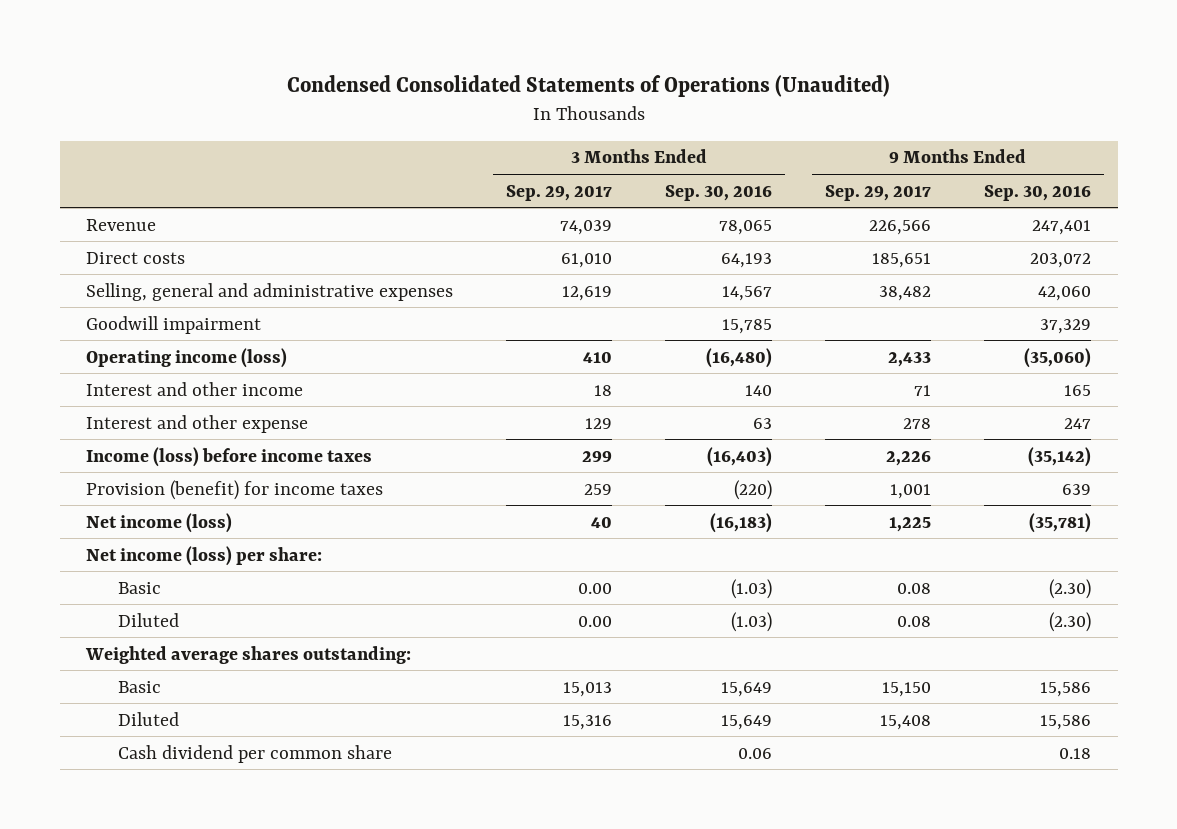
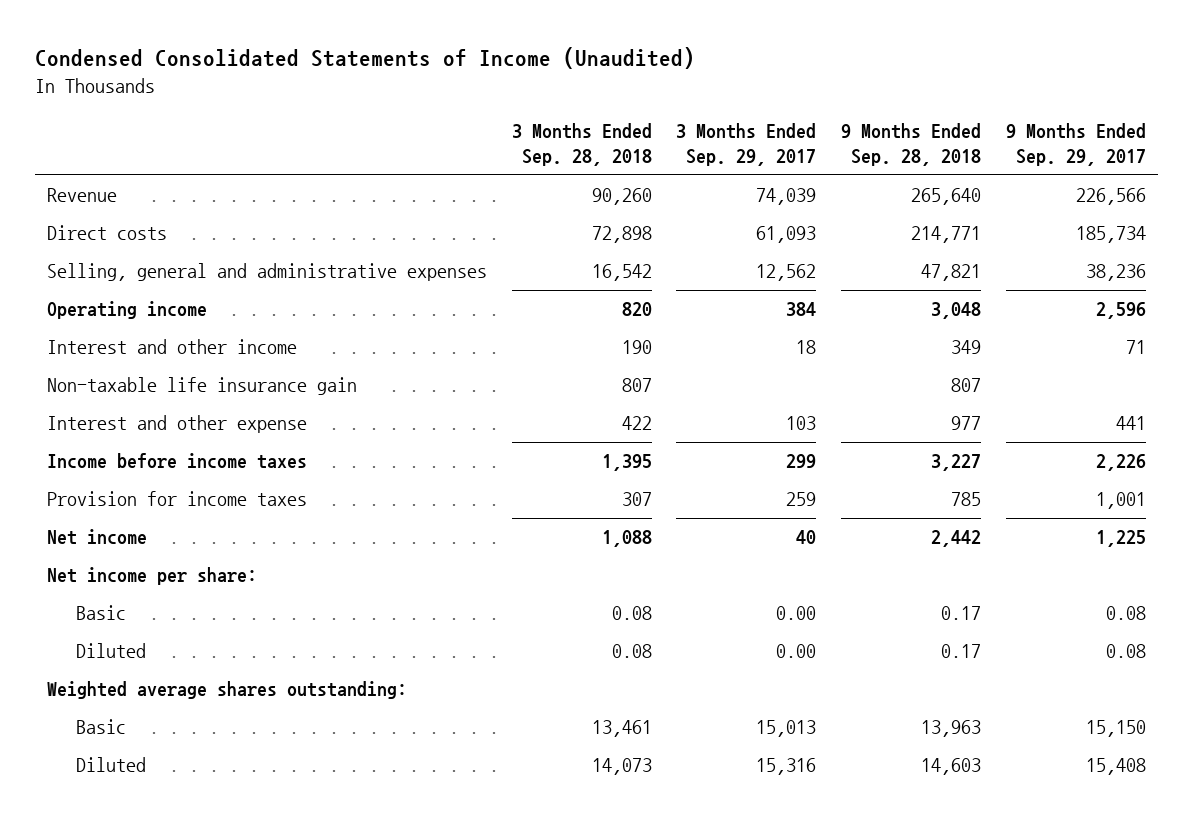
[286,75,890,98] Condensed Consolidated Statements of Operations (Unaudited) -> [34,47,695,70] Condensed Consolidated Statements of Income (Unaudited)
[665,184,773,201] Sep. 30, 2016 -> none
[984,184,1092,201] Sep. 30, 2016 -> none
none -> [511,123,652,167] 3 Months Ended Sep. 28, 2018
none -> [841,123,982,167] 9 Months Ended Sep. 28, 2018
[86,315,262,334] Goodwill impairment -> none
[561,252,613,268] 61,010 -> [756,226,817,244] 61,093
[872,252,932,268] 185,651 -> [1075,226,1146,244] 185,734
[562,285,613,301] 12,619 -> [756,264,817,282] 12,562
[879,285,932,301] 38,482 -> [1085,264,1146,282] 38,236
[86,347,288,368] Operating income (loss) -> [47,301,208,320] Operating income
[583,351,613,363] 410 -> [786,302,817,317] 384
[888,351,932,367] 2,433 -> [1095,302,1146,320] 2,596
none -> [47,377,358,396] Non-taxable life insurance gain
[585,417,613,429] 129 -> [786,416,817,431] 103
[903,417,932,429] 278 -> [1115,416,1146,431] 441
[86,446,373,467] Income (loss) before income taxes -> [47,453,308,470] Income before income taxes
[86,479,384,500] Provision (benefit) for income taxes -> [47,491,308,507] Provision for income taxes
[86,512,233,533] Net income (loss) -> [47,529,148,546] Net income
[86,545,323,566] Net income (loss) per share: -> [47,567,258,586] Net income per share:
[118,744,393,763] Cash dividend per common share -> none

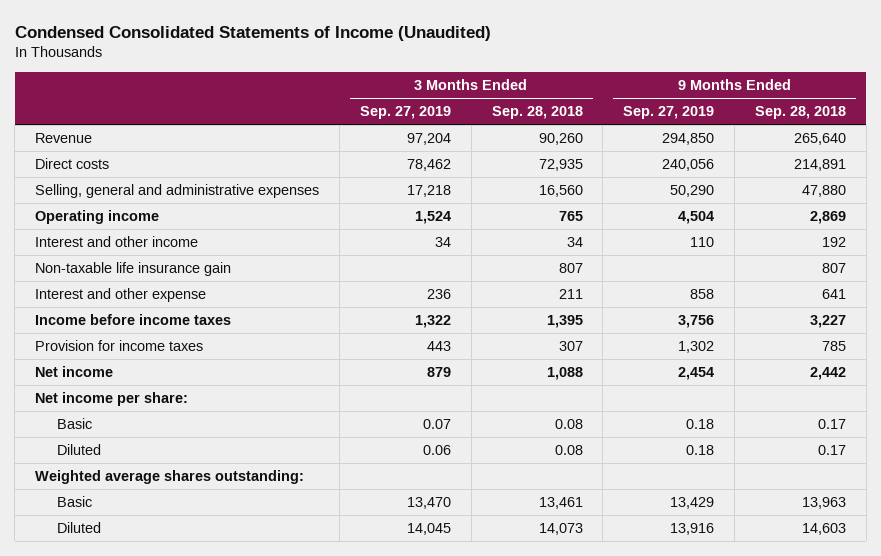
[676,123,817,167] 3 Months Ended Sep. 29, 2017 -> none
[1005,123,1146,167] 9 Months Ended Sep. 29, 2017 -> none
none -> [359,106,451,120] Sep. 27, 2019
none -> [623,106,715,120] Sep. 27, 2019
[591,226,652,244] 72,898 -> [538,159,583,172] 72,935
[911,226,982,244] 214,771 -> [793,159,846,172] 214,891
[591,264,652,282] 16,542 -> [538,185,583,198] 16,560
[921,264,982,282] 47,821 -> [801,185,846,198] 47,880
[621,302,652,317] 820 -> [558,211,583,222] 765
[931,302,982,320] 3,048 -> [809,211,846,225] 2,869
[621,340,652,355] 190 -> [566,237,583,248] 34
[951,340,982,355] 349 -> [821,237,846,248] 192
[621,416,652,431] 422 -> [558,289,583,300] 211
[951,416,982,431] 977 -> [821,289,846,300] 641

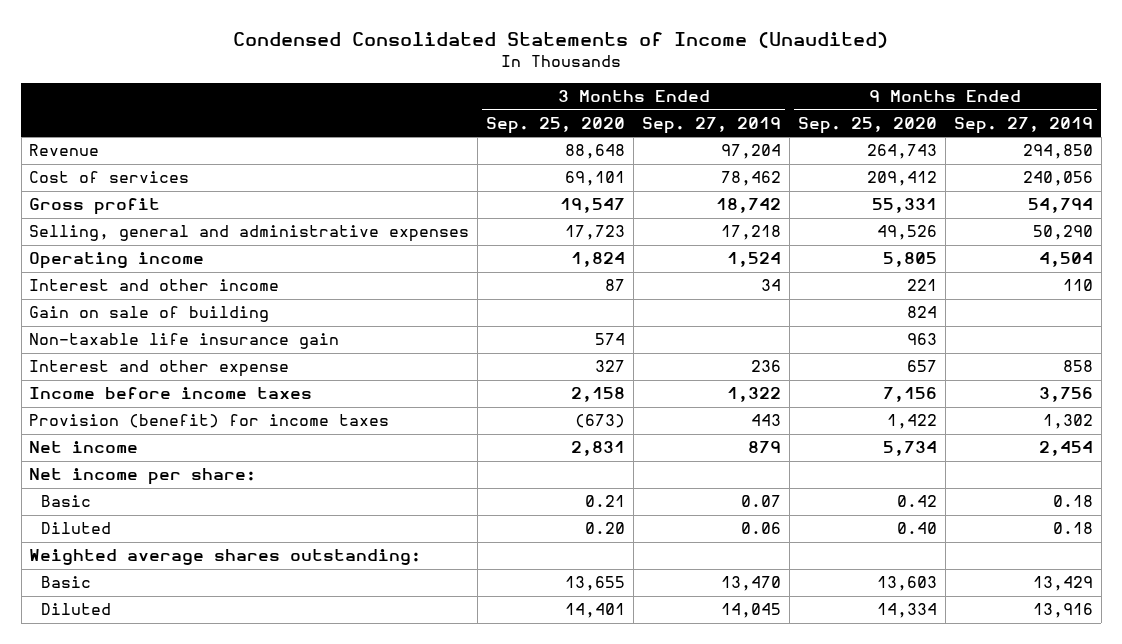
[491,106,583,120] Sep. 28, 2018 -> none
[754,106,846,120] Sep. 28, 2018 -> none
none -> [486,116,626,134] Sep. 25, 2020
none -> [797,116,937,134] Sep. 25, 2020
[35,158,110,170] Direct costs -> [29,171,190,184] Cost of services
none -> [29,198,161,216] Gross profit
none -> [29,306,270,323] Gain on sale of building
[35,340,204,352] Provision for income taxes -> [29,414,390,429] Provision (benefit) for income taxes

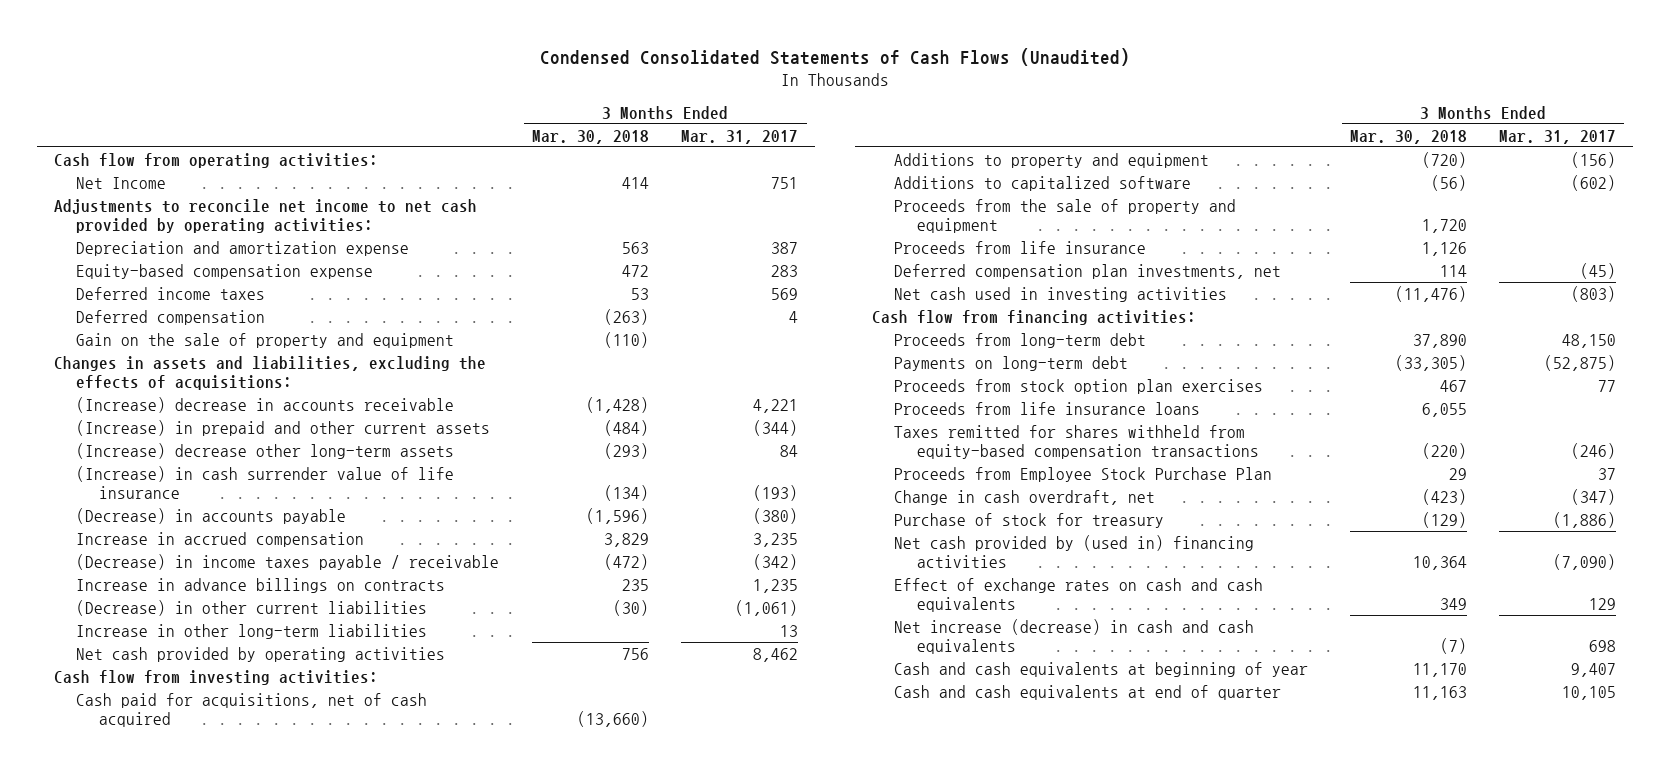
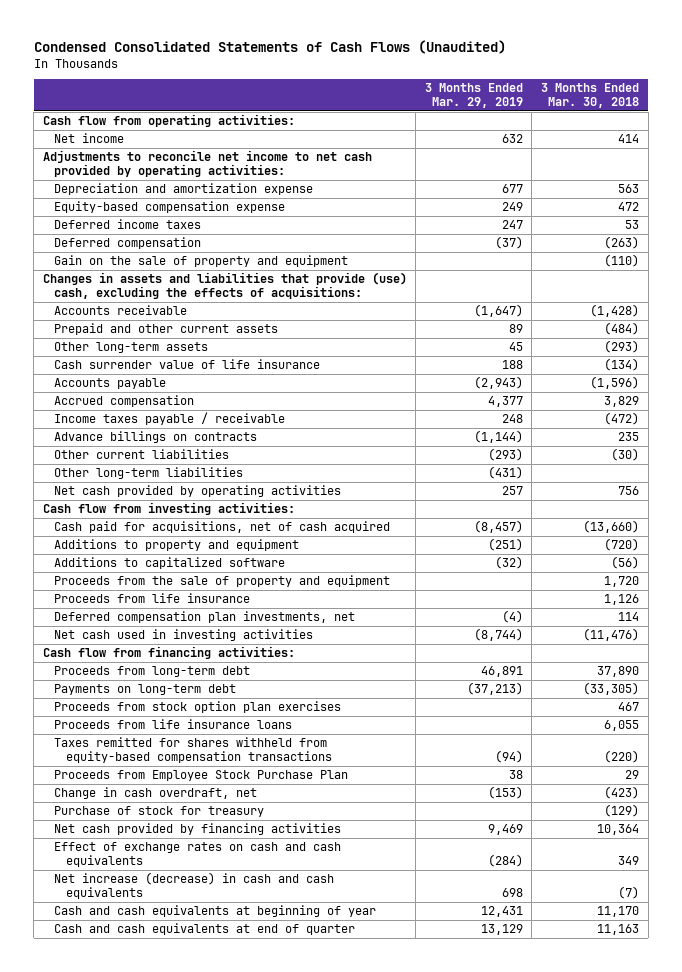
[681,129,799,144] Mar. 31, 2017 -> none
none -> [424,83,523,108] 3 Months Ended Mar. 29, 2019
[76,176,167,189] Net Income -> [54,133,125,144] Net income
[53,355,486,390] Changes in assets and liabilities, excluding the effects of acquisitions: -> [42,272,407,299] Changes in assets and liabilities that provide (use) cash, excluding the effects of acquisitions:
[76,396,455,413] (Increase) decrease in accounts receivable -> [54,305,188,316] Accounts receivable
[76,419,491,436] (Increase) in prepaid and other current assets -> [54,323,279,336] Prepaid and other current assets
[76,442,455,459] (Increase) decrease other long-term assets -> [54,342,209,354] Other long-term assets
[76,465,455,499] (Increase) in cash surrender value of life insurance -> [54,359,321,370] Cash surrender value of life insurance
[76,507,347,524] (Decrease) in accounts payable -> [54,378,167,390] Accounts payable
[76,531,365,547] Increase in accrued compensation -> [54,395,195,408] Accrued compensation
[76,553,500,570] (Decrease) in income taxes payable / receivable -> [54,412,286,426] Income taxes payable / receivable
[76,577,446,593] Increase in advance billings on contracts -> [54,431,258,444] Advance billings on contracts
[76,599,428,616] (Decrease) in other current liabilities -> [54,449,230,460] Other current liabilities
[76,623,428,639] Increase in other long-term liabilities -> [54,467,244,480] Other long-term liabilities
[894,534,1255,568] Net cash provided by (used in) financing activities -> [54,823,342,836] Net cash provided by financing activities

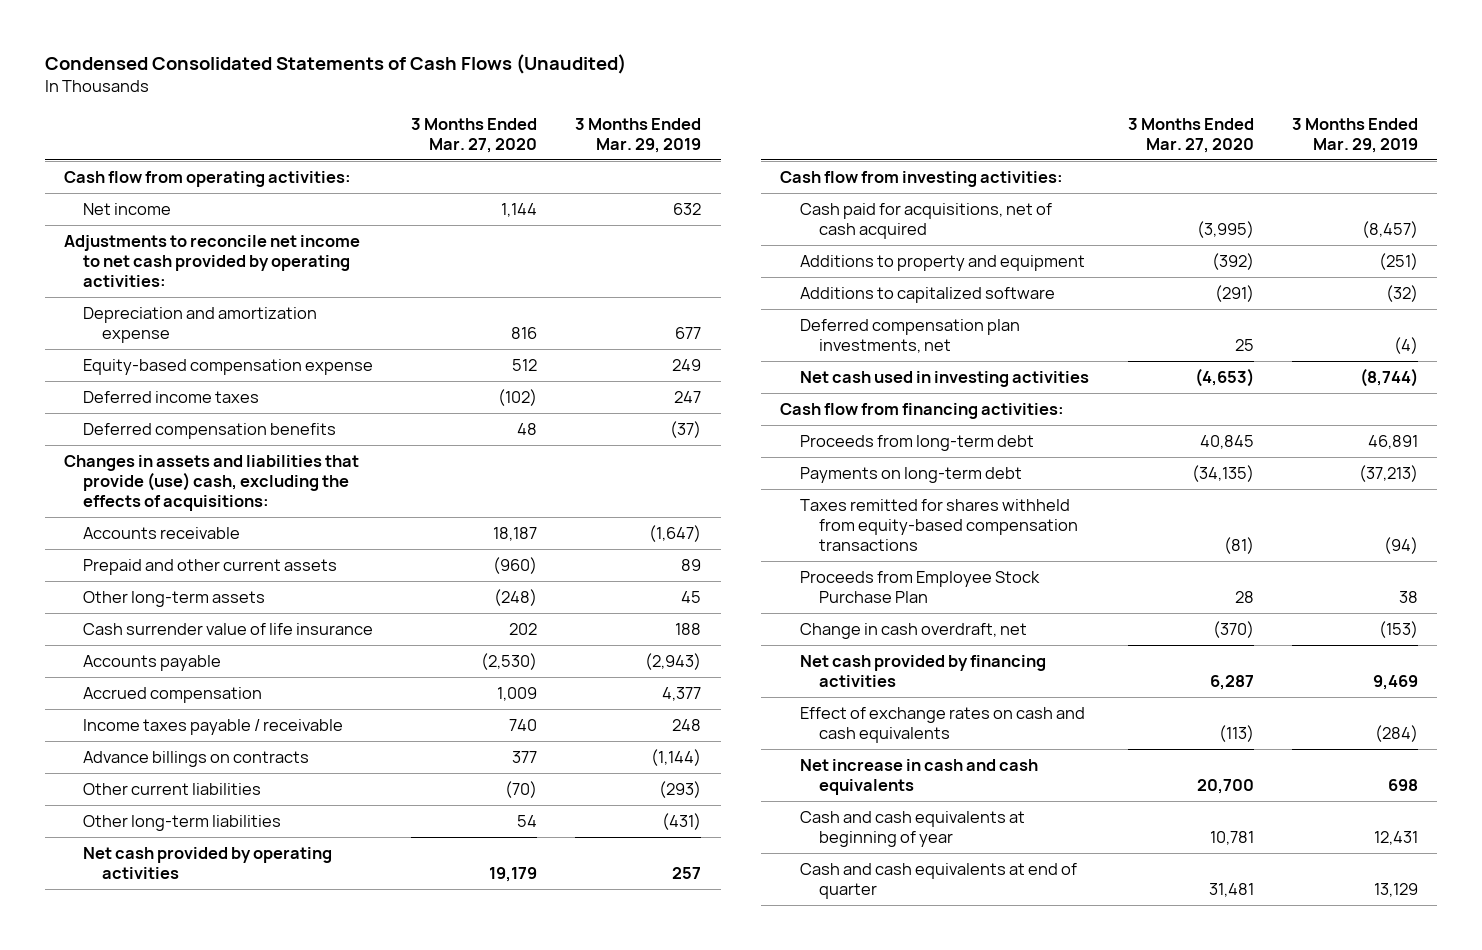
[541,83,640,108] 3 Months Ended Mar. 30, 2018 -> none
none -> [411,117,538,153] 3 Months Ended Mar. 27, 2020
[54,255,349,268] Gain on the sale of property and equipment -> none
[54,237,202,250] Deferred compensation -> [82,422,336,439] Deferred compensation benefits
[54,575,391,588] Proceeds from the sale of property and equipment -> none
[54,593,251,604] Proceeds from life insurance -> none
[54,701,342,714] Proceeds from stock option plan exercises -> none
[54,719,293,730] Proceeds from life insurance loans -> none
[54,806,265,818] Purchase of stock for treasury -> none
[54,872,335,899] Net increase (decrease) in cash and cash equivalents -> [799,758,1038,795] Net increase in cash and cash equivalents

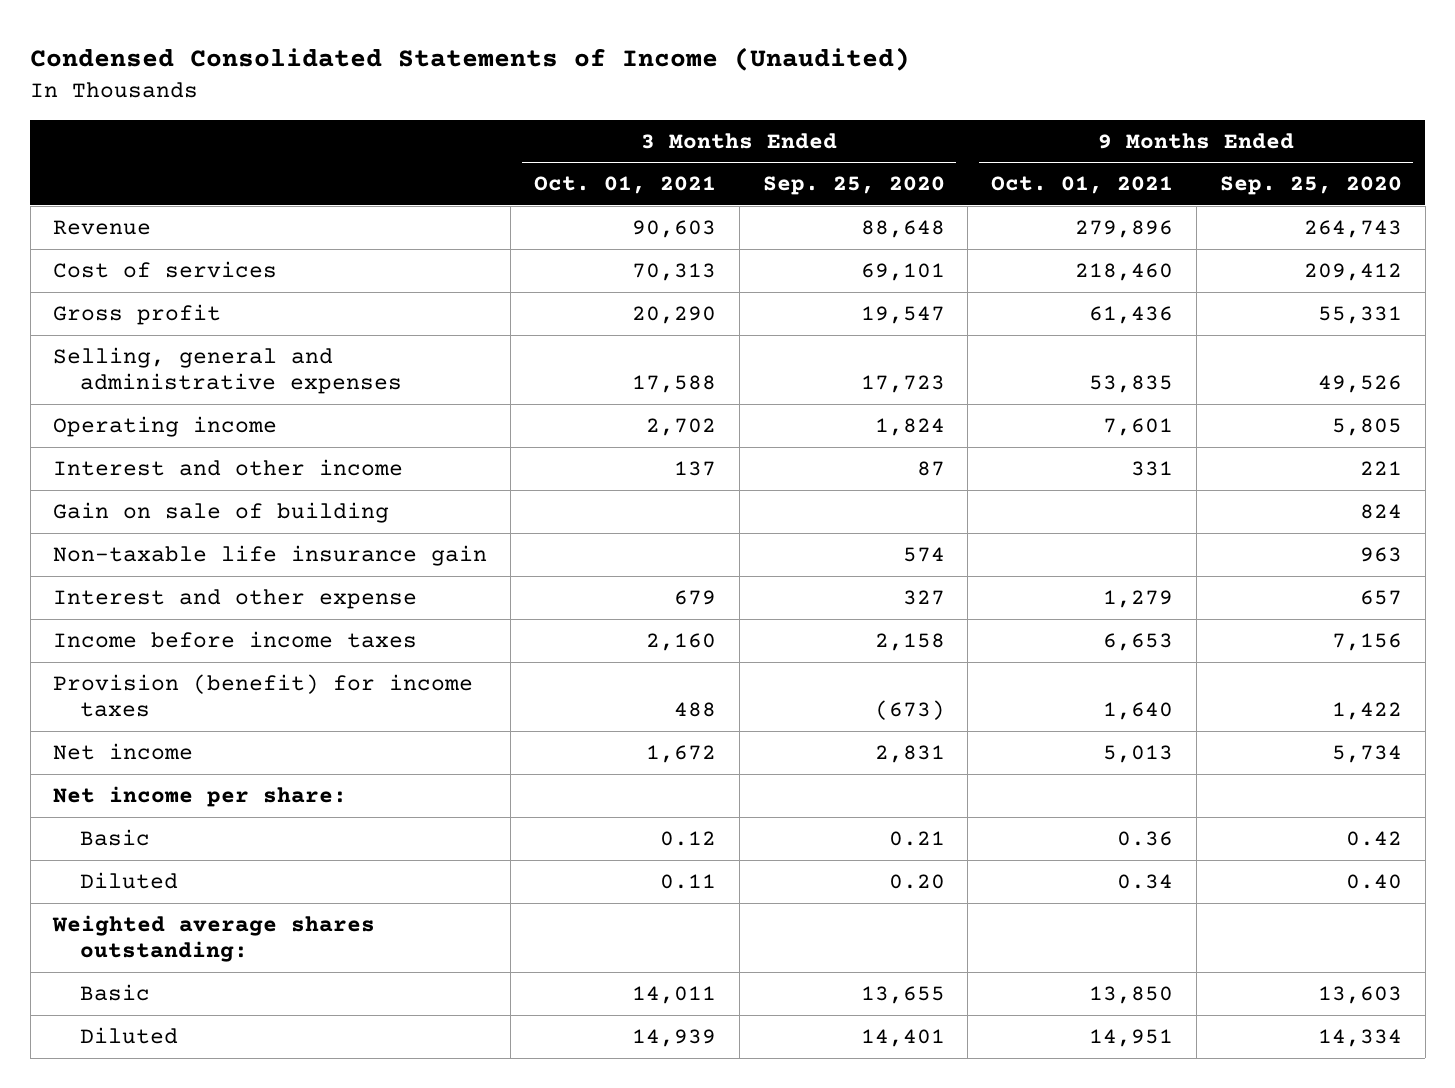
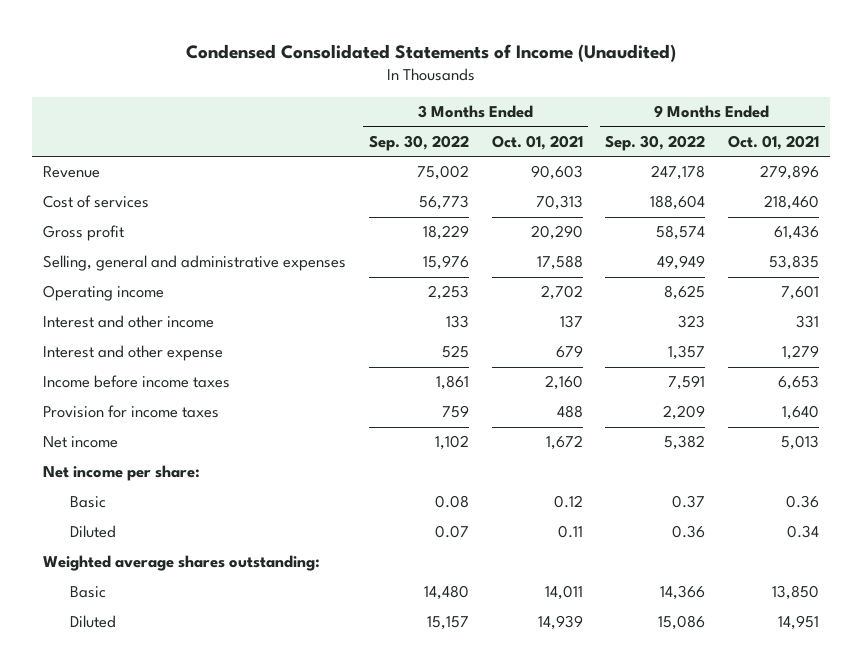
[762,176,945,196] Sep. 25, 2020 -> none
[1219,176,1402,196] Sep. 25, 2020 -> none
none -> [368,134,469,151] Sep. 30, 2022
none -> [605,134,706,151] Sep. 30, 2022
[53,501,390,523] Gain on sale of building -> none
[53,544,488,566] Non-taxable life insurance gain -> none
[53,673,474,718] Provision (benefit) for income taxes -> [43,405,220,419] Provision for income taxes

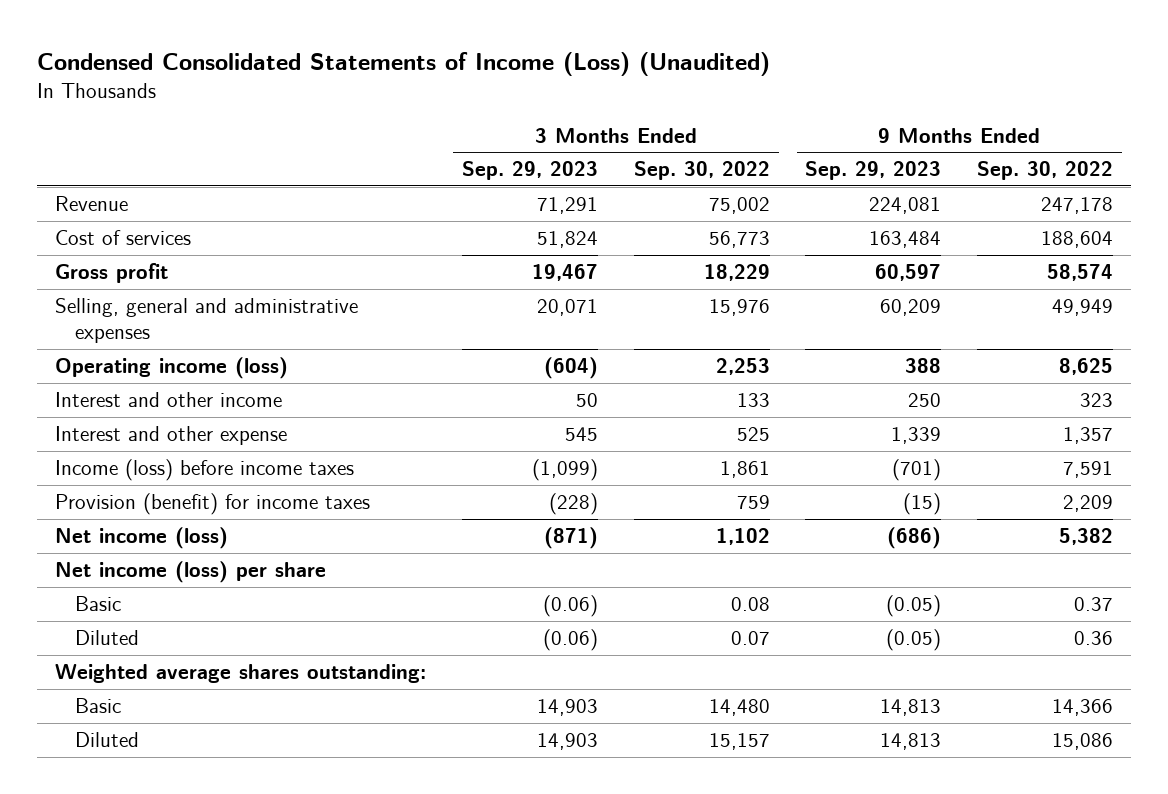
[186,43,677,62] Condensed Consolidated Statements of Income (Unaudited) -> [37,51,771,76] Condensed Consolidated Statements of Income (Loss) (Unaudited)
[491,134,583,150] Oct. 01, 2021 -> none
[727,134,819,150] Oct. 01, 2021 -> none
none -> [461,161,598,181] Sep. 29, 2023
none -> [805,161,942,181] Sep. 29, 2023
[43,285,165,302] Operating income -> [55,357,289,380] Operating income (loss)
[43,375,231,389] Income before income taxes -> [55,459,355,482] Income (loss) before income taxes
[43,405,220,419] Provision for income taxes -> [55,493,371,516] Provision (benefit) for income taxes
[43,436,119,449] Net income -> [55,527,229,550] Net income (loss)
[43,465,201,482] Net income per share: -> [55,561,327,584] Net income (loss) per share

